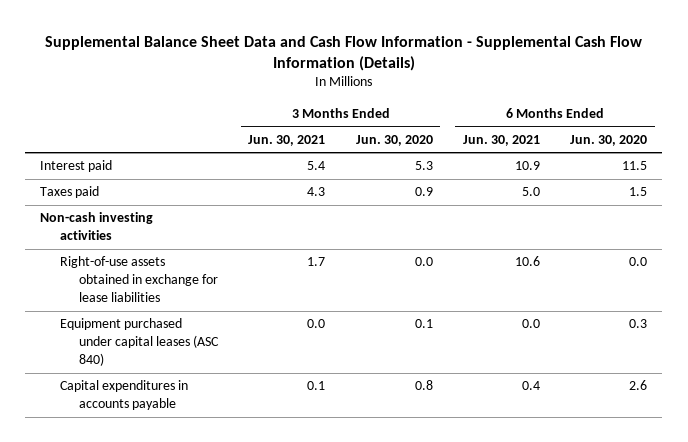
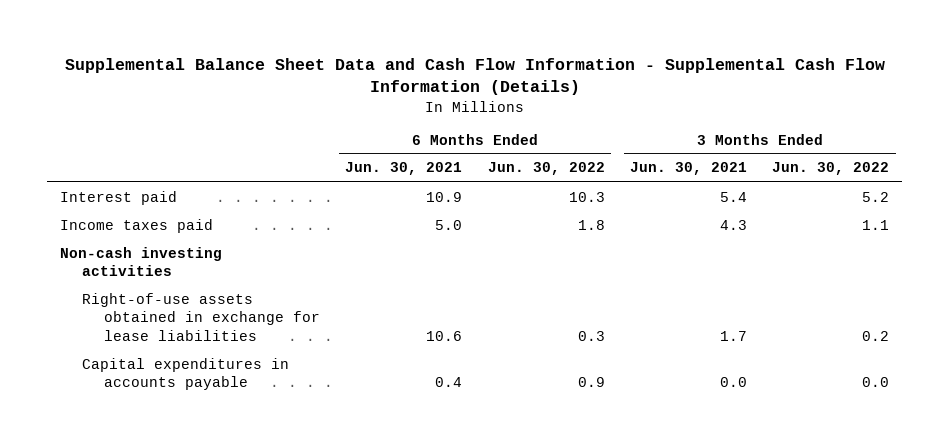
[355,134,433,146] Jun. 30, 2020 -> none
[570,134,648,146] Jun. 30, 2020 -> none
none -> [487,162,605,176] Jun. 30, 2022
none -> [772,162,890,176] Jun. 30, 2022
[40,186,100,199] Taxes paid -> [59,218,213,233] Income taxes paid
[59,318,220,367] Equipment purchased under capital leases (ASC 840) -> none
[307,381,326,391] 0.1 -> [720,377,748,388] 0.0

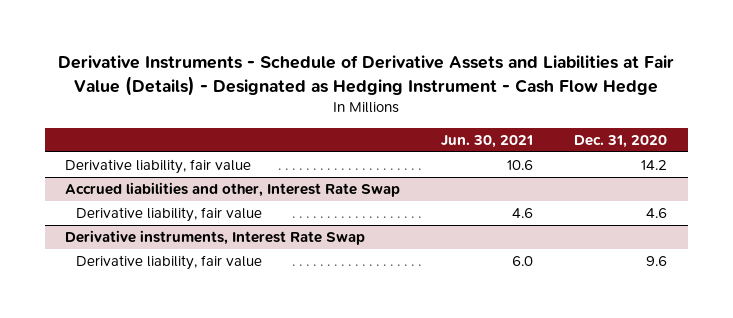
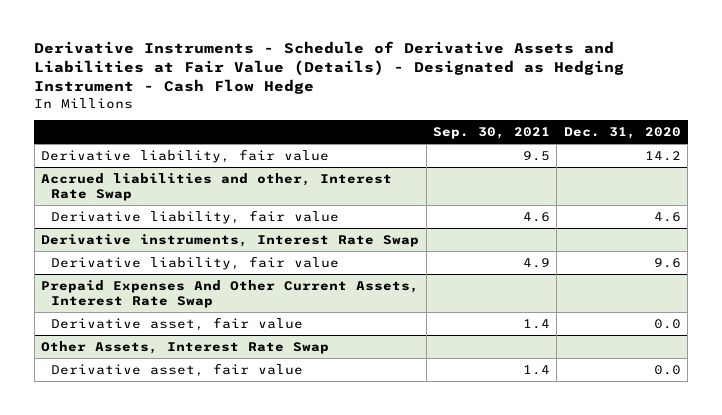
[441,134,534,148] Jun. 30, 2021 -> none
none -> [433,126,551,139] Sep. 30, 2021
none -> [41,279,420,308] Prepaid Expenses And Other Current Assets, Interest Rate Swap
none -> [51,316,304,331] Derivative asset, fair value
none -> [41,340,330,354] Other Assets, Interest Rate Swap
none -> [51,362,304,377] Derivative asset, fair value

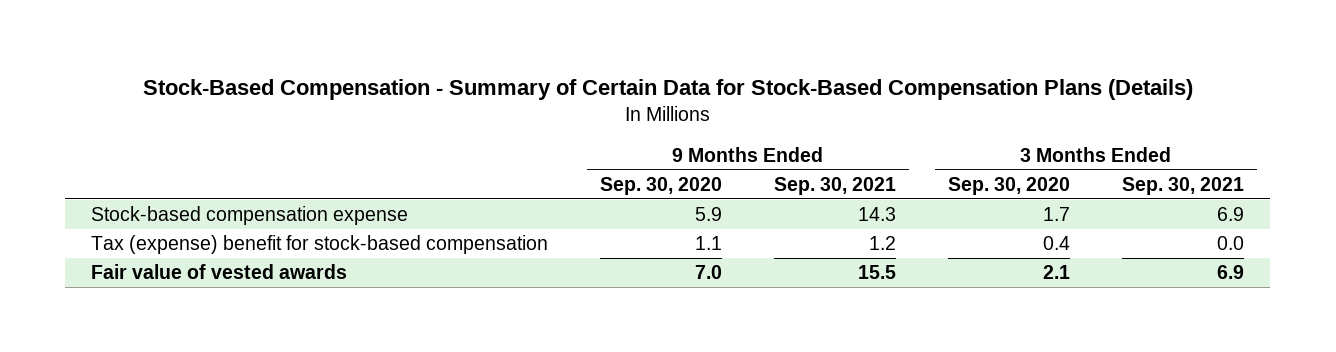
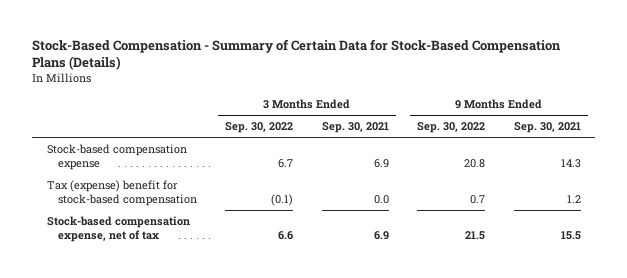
[600,176,723,195] Sep. 30, 2020 -> none
[948,176,1071,195] Sep. 30, 2020 -> none
none -> [225,122,294,134] Sep. 30, 2022
none -> [417,122,486,134] Sep. 30, 2022
[91,264,348,280] Fair value of vested awards -> [46,216,190,243] Stock-based compensation expense, net of tax

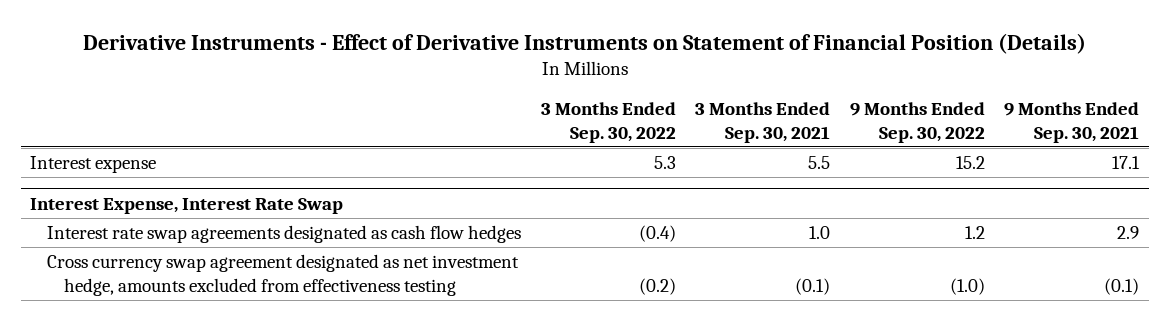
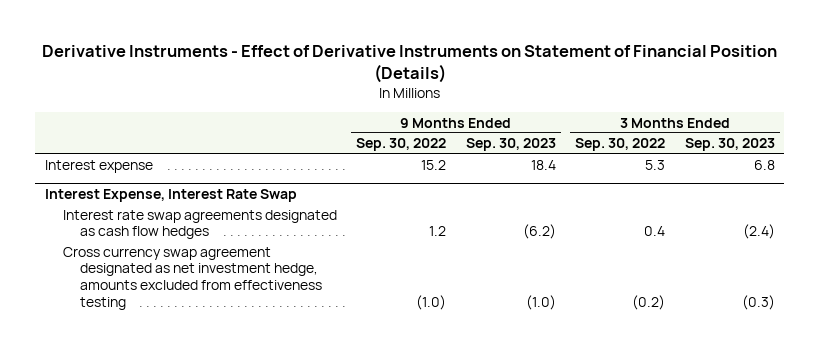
[695,101,831,143] 3 Months Ended Sep. 30, 2021 -> none
[1004,101,1140,143] 9 Months Ended Sep. 30, 2021 -> none
none -> [465,138,556,152] Sep. 30, 2023
none -> [684,138,775,152] Sep. 30, 2023
[638,224,676,242] (0.4) -> [644,226,666,237] 0.4

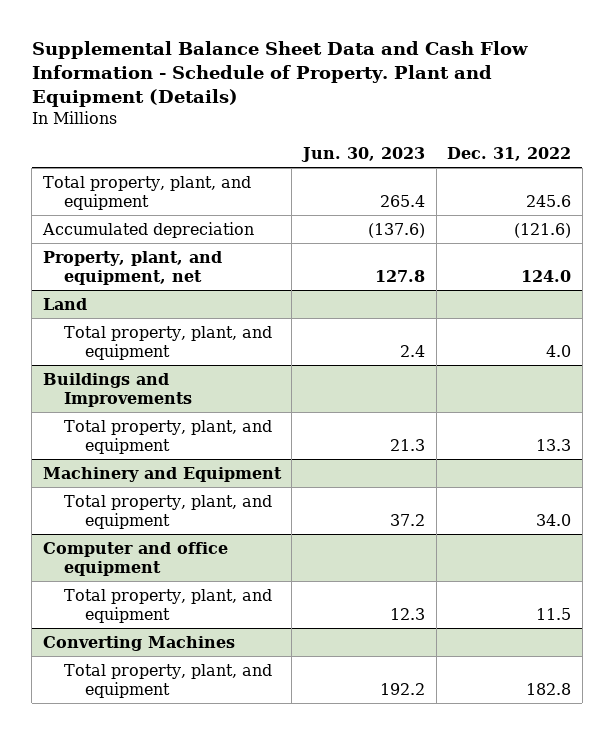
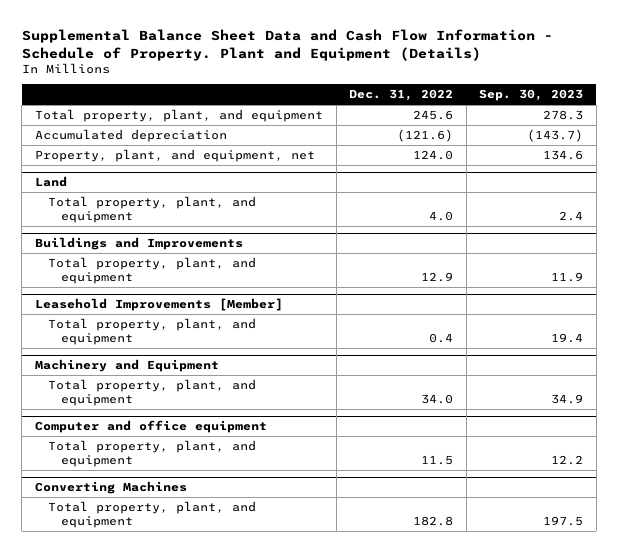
[300,147,425,163] Jun. 30, 2023 -> none
none -> [479,89,584,102] Sep. 30, 2023
[536,438,572,451] 13.3 -> [421,272,454,283] 12.9
none -> [35,297,284,311] Leasehold Improvements [Member]
none -> [48,317,257,346] Total property, plant, and equipment

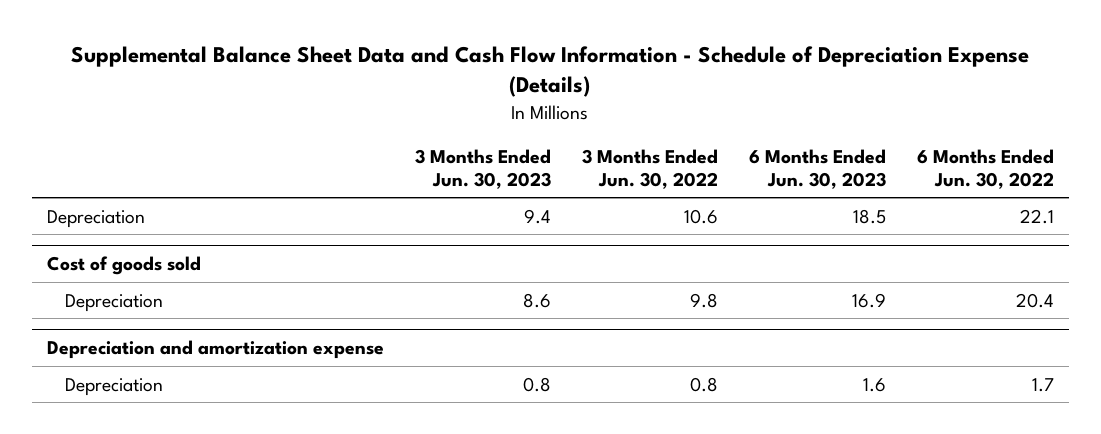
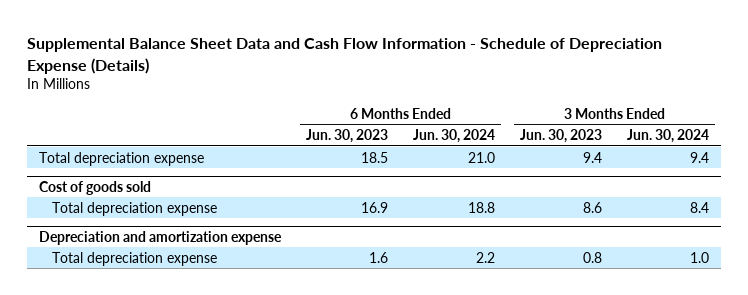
[581,148,718,189] 3 Months Ended Jun. 30, 2022 -> none
[916,148,1054,189] 6 Months Ended Jun. 30, 2022 -> none
none -> [413,129,496,144] Jun. 30, 2024
none -> [626,129,709,144] Jun. 30, 2024
[47,209,146,228] Depreciation -> [39,151,205,166] Total depreciation expense
[64,293,163,312] Depreciation -> [52,201,218,216] Total depreciation expense
[64,377,163,396] Depreciation -> [52,251,218,266] Total depreciation expense

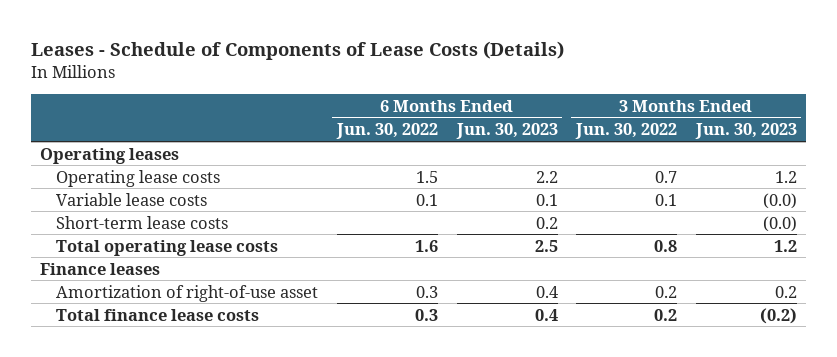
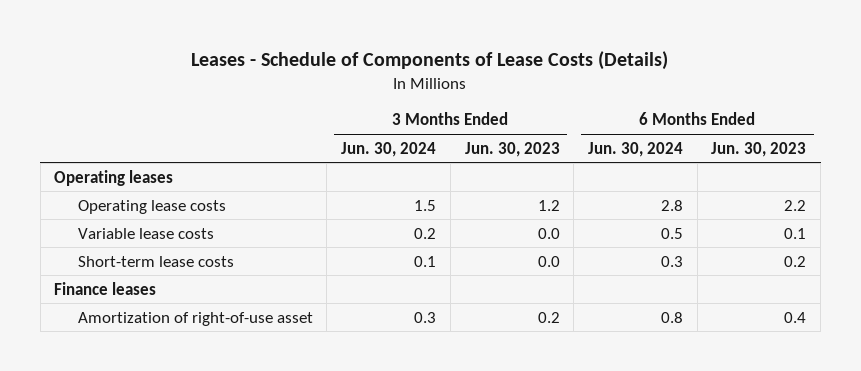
[335,123,438,140] Jun. 30, 2022 -> none
[575,123,678,140] Jun. 30, 2022 -> none
none -> [341,141,437,157] Jun. 30, 2024
none -> [588,141,684,157] Jun. 30, 2024
[56,239,279,256] Total operating lease costs -> none
[762,192,797,209] (0.0) -> [537,227,560,239] 0.0
[762,215,797,232] (0.0) -> [537,255,560,267] 0.0
[56,308,260,321] Total finance lease costs -> none

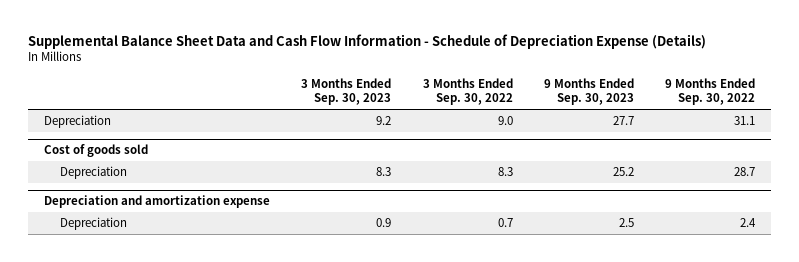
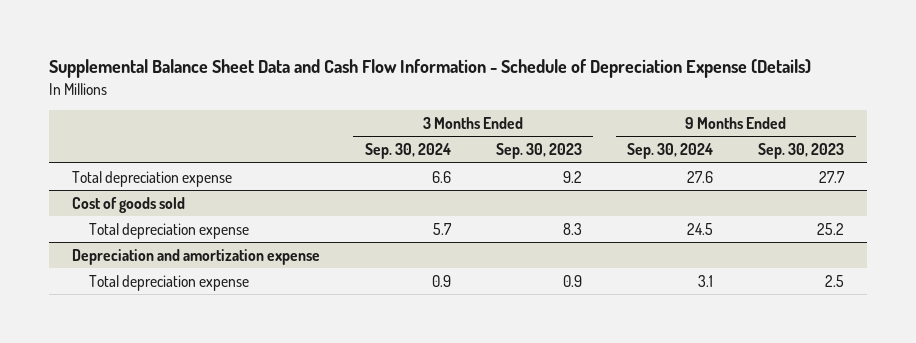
[422,78,513,106] 3 Months Ended Sep. 30, 2022 -> none
[665,78,756,106] 9 Months Ended Sep. 30, 2022 -> none
none -> [364,143,451,160] Sep. 30, 2024
none -> [627,143,714,160] Sep. 30, 2024
[43,115,111,129] Depreciation -> [71,170,232,187] Total depreciation expense
[59,166,127,180] Depreciation -> [88,222,249,239] Total depreciation expense
[59,217,127,231] Depreciation -> [88,274,249,291] Total depreciation expense

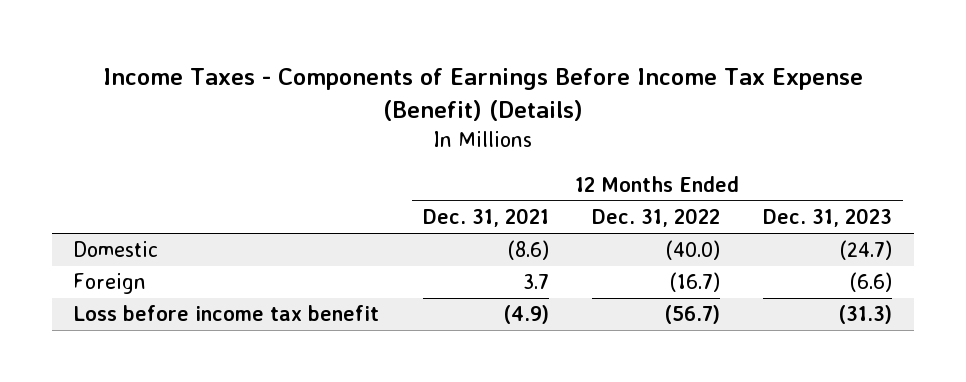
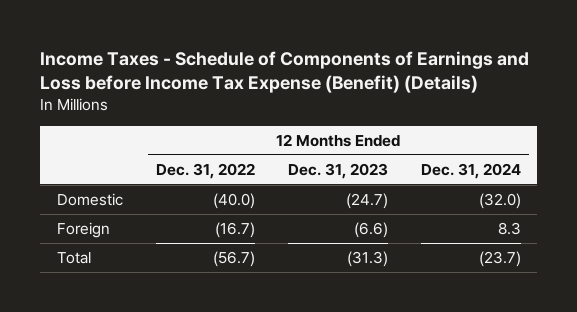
[102,68,863,122] Income Taxes - Components of Earnings Before Income Tax Expense (Benefit) (Details) -> [40,50,530,94] Income Taxes - Schedule of Components of Earnings and Loss before Income Tax Expense (Benefit) (Details)
[422,208,549,228] Dec. 31, 2021 -> none
none -> [420,163,521,180] Dec. 31, 2024
[73,305,380,322] Loss before income tax benefit -> [56,252,91,265] Total

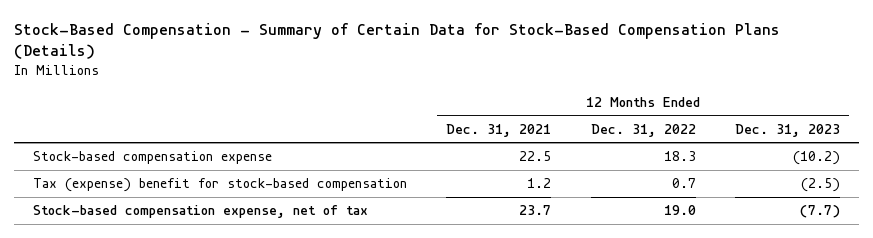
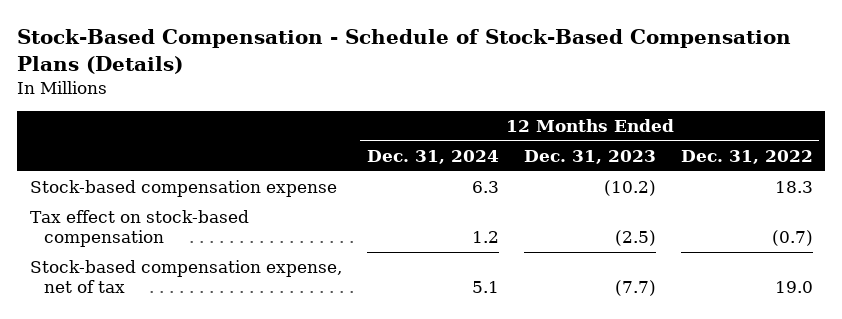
[13,23,780,60] Stock-Based Compensation - Summary of Certain Data for Stock-Based Compensation Plans (Details) -> [17,28,792,74] Stock-Based Compensation - Schedule of Stock-Based Compensation Plans (Details)
[446,123,552,137] Dec. 31, 2021 -> none
none -> [366,150,499,165] Dec. 31, 2024
[33,178,408,193] Tax (expense) benefit for stock-based compensation -> [29,210,249,248] Tax effect on stock-based compensation
[671,178,696,189] 0.7 -> [771,230,813,247] (0.7)

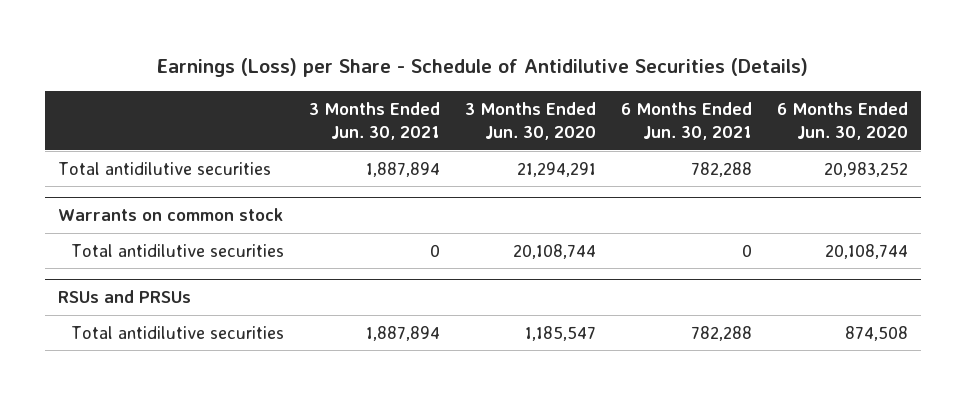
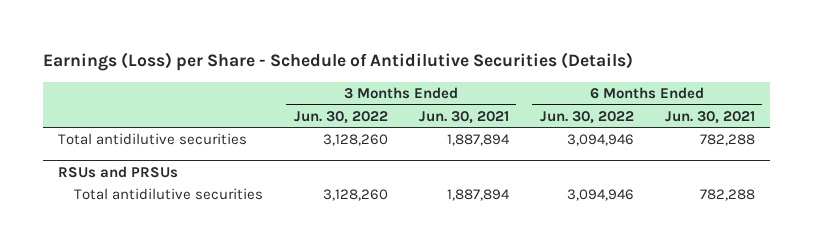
[465,102,597,141] 3 Months Ended Jun. 30, 2020 -> none
[777,102,909,141] 6 Months Ended Jun. 30, 2020 -> none
none -> [293,110,388,124] Jun. 30, 2022
none -> [539,110,634,124] Jun. 30, 2022
[57,208,283,222] Warrants on common stock -> none
[71,243,285,257] Total antidilutive securities -> none

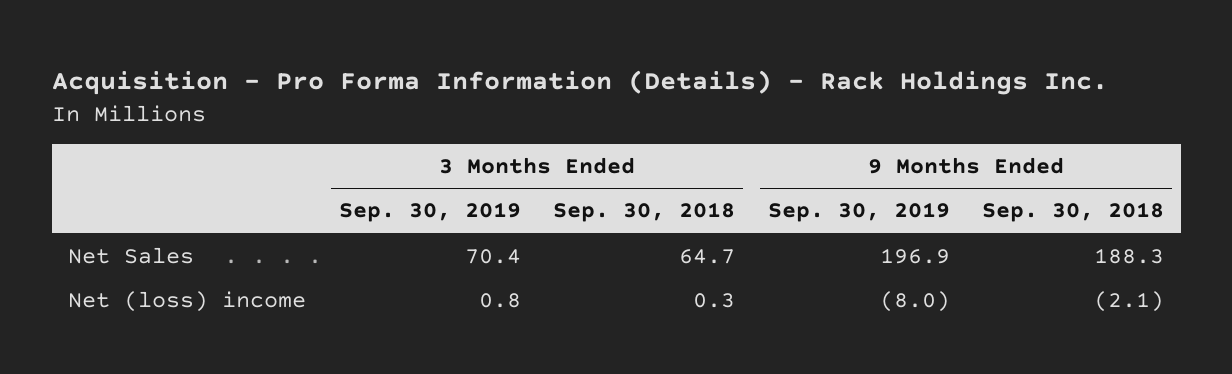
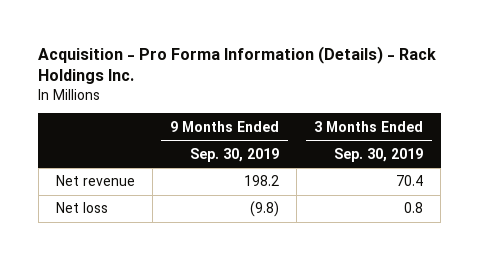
[553,202,736,223] Sep. 30, 2018 -> none
[982,202,1165,223] Sep. 30, 2018 -> none
[68,247,195,265] Net Sales -> [55,175,135,187] Net revenue
[879,248,950,265] 196.9 -> [244,175,280,187] 198.2
[68,291,307,313] Net (loss) income -> [55,202,108,214] Net loss
[879,291,950,313] (8.0) -> [250,201,280,218] (9.8)

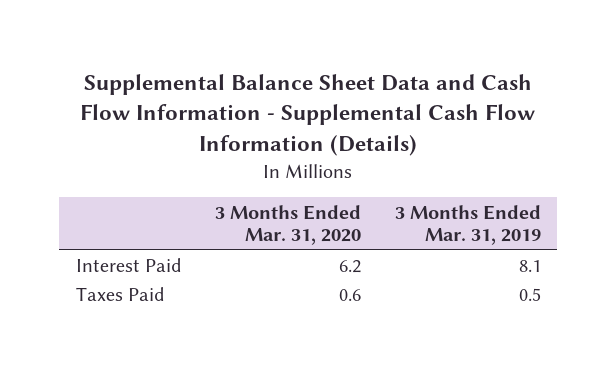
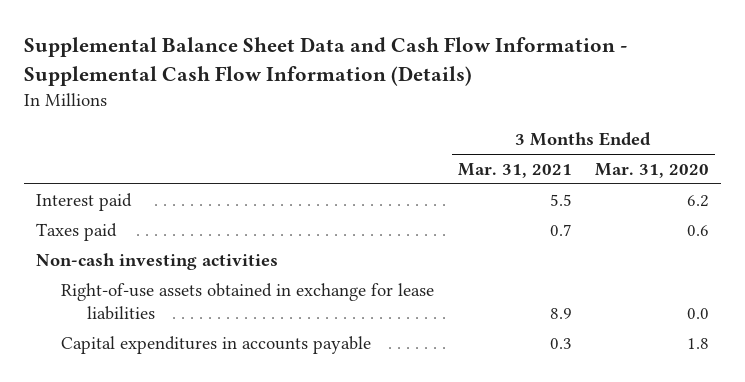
[394,204,541,246] 3 Months Ended Mar. 31, 2019 -> none
none -> [457,162,572,178] Mar. 31, 2021
[75,258,182,273] Interest Paid -> [35,192,132,211] Interest paid
[75,287,165,302] Taxes Paid -> [35,222,117,241] Taxes paid
none -> [35,252,278,270] Non-cash investing activities
none -> [61,282,435,320] Right-of-use assets obtained in exchange for lease liabilities
none -> [61,335,372,354] Capital expenditures in accounts payable

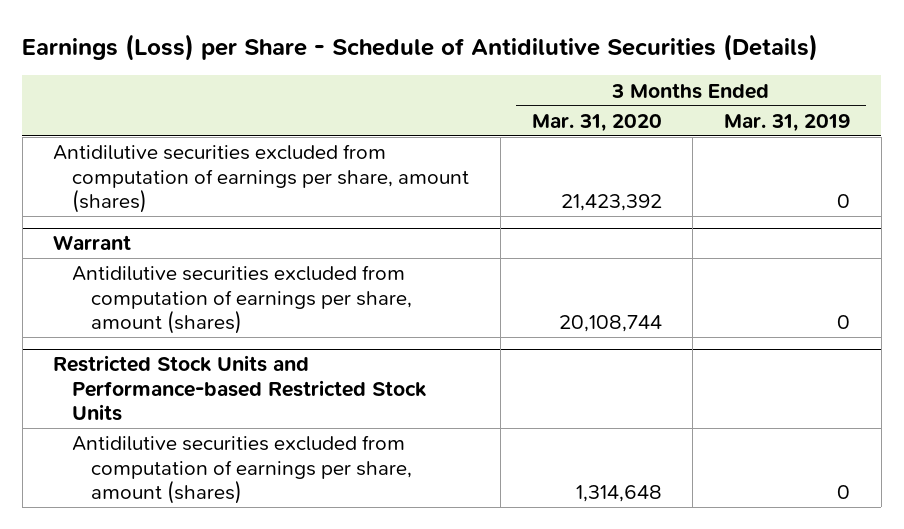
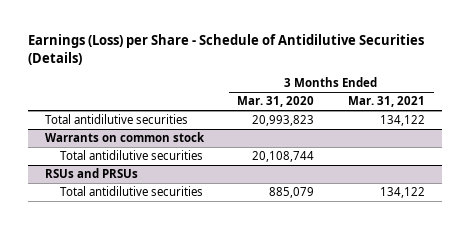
[724,113,851,132] Mar. 31, 2019 -> none
none -> [348,96,426,108] Mar. 31, 2021
[53,144,470,213] Antidilutive securities excluded from computation of earnings per share, amount (shares) -> none
[72,435,412,504] Antidilutive securities excluded from computation of earnings per share, amount (shares) -> none
none -> [44,114,188,125] Total antidilutive securities
[53,235,132,251] Warrant -> [44,132,205,143] Warrants on common stock
[72,265,412,334] Antidilutive securities excluded from computation of earnings per share, amount (shares) -> [60,150,204,161] Total antidilutive securities
[53,355,428,422] Restricted Stock Units and Performance-based Restricted Stock Units -> [44,168,138,179] RSUs and PRSUs
none -> [60,186,204,197] Total antidilutive securities

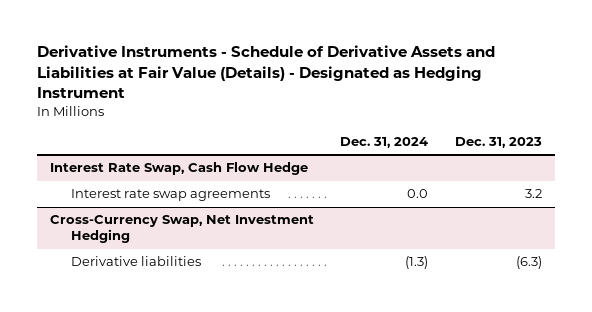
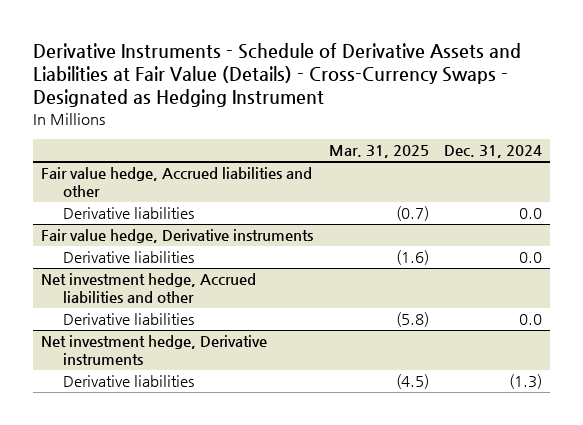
[36,45,495,98] Derivative Instruments - Schedule of Derivative Assets and Liabilities at Fair Value (Details) - Designated as Hedging Instrument -> [33,42,522,108] Derivative Instruments - Schedule of Derivative Assets and Liabilities at Fair Value (Details) - Cross-Currency Swaps - Designated as Hedging Instrument
[454,137,542,149] Dec. 31, 2023 -> none
none -> [328,145,429,159] Mar. 31, 2025
[49,162,308,176] Interest Rate Swap, Cash Flow Hedge -> none
[70,189,270,202] Interest rate swap agreements -> none
[49,215,314,244] Cross-Currency Swap, Net Investment Hedging -> none
none -> [41,167,313,198] Fair value hedge, Accrued liabilities and other
none -> [62,207,194,220] Derivative liabilities
none -> [41,229,314,244] Fair value hedge, Derivative instruments
none -> [62,251,194,264] Derivative liabilities
none -> [41,273,257,304] Net investment hedge, Accrued liabilities and other
none -> [62,313,194,326] Derivative liabilities
none -> [41,335,268,366] Net investment hedge, Derivative instruments

